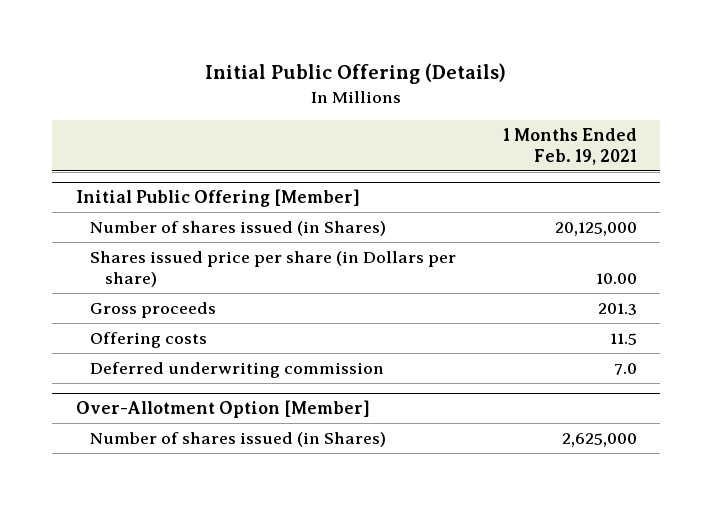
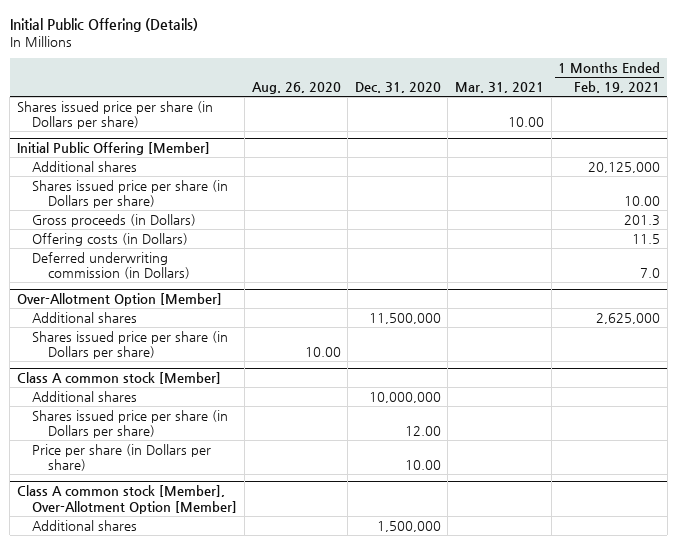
none -> [251,81,341,94] Aug. 26, 2020
none -> [354,81,441,93] Dec. 31, 2020
none -> [454,81,544,93] Mar. 31, 2021
none -> [17,100,214,129] Shares issued price per share (in Dollars per share)
[90,220,387,236] Number of shares issued (in Shares) -> [32,160,138,172] Additional shares
[90,301,217,318] Gross proceeds -> [32,213,197,227] Gross proceeds (in Dollars)
[90,331,208,348] Offering costs -> [32,232,189,246] Offering costs (in Dollars)
[90,361,385,378] Deferred underwriting commission -> [32,251,190,279] Deferred underwriting commission (in Dollars)
[90,431,387,447] Number of shares issued (in Shares) -> [32,311,138,323] Additional shares
none -> [32,330,229,359] Shares issued price per share (in Dollars per share)
none -> [17,372,222,385] Class A common stock [Member]
none -> [32,390,138,402] Additional shares
none -> [32,409,229,438] Shares issued price per share (in Dollars per share)
none -> [32,443,212,471] Price per share (in Dollars per share)
none -> [17,485,238,514] Class A common stock [Member], Over-Allotment Option [Member]
none -> [32,519,138,531] Additional shares

